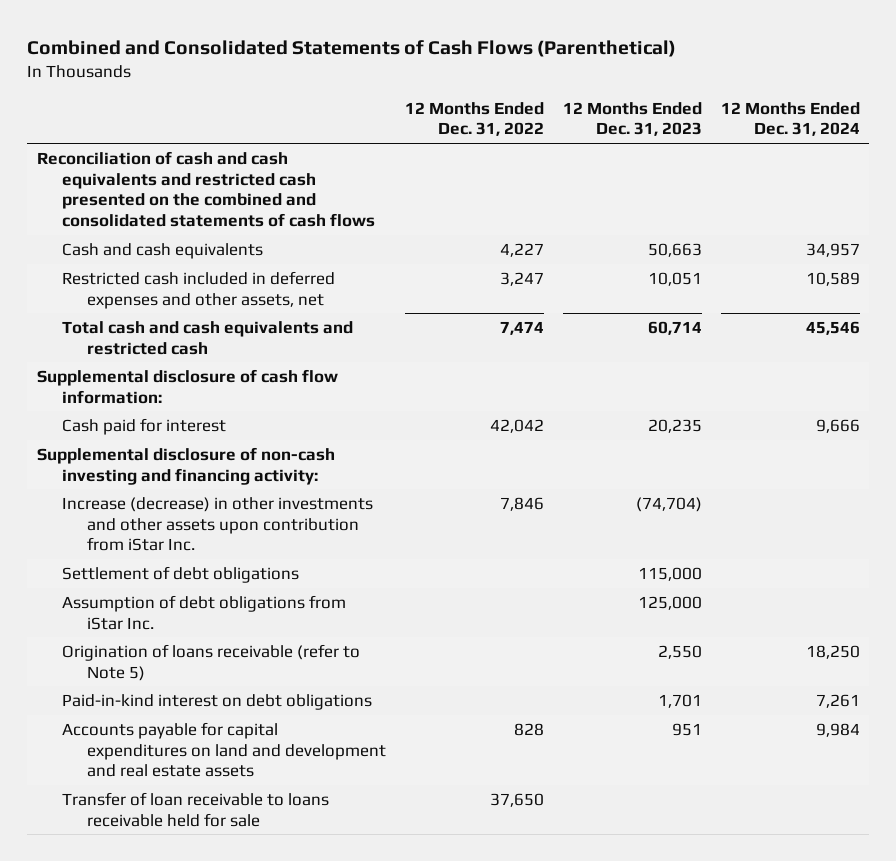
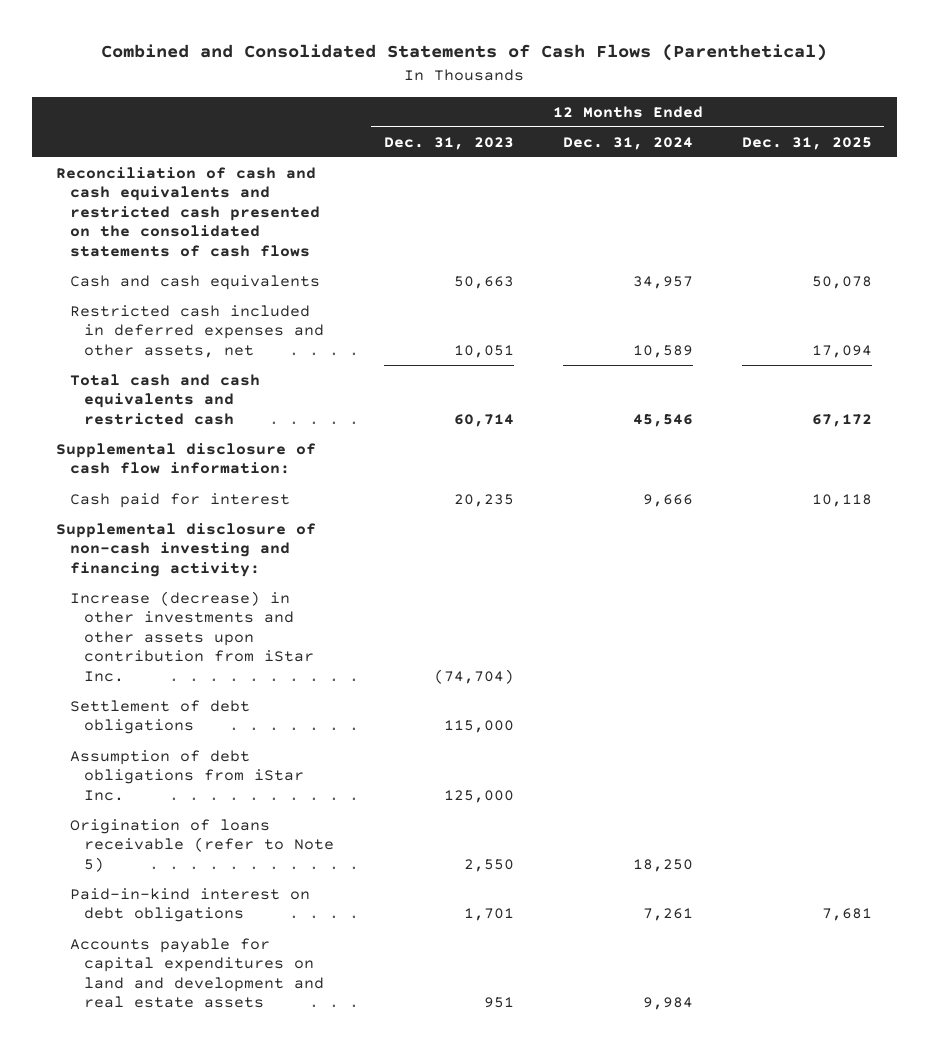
[404,101,544,137] 12 Months Ended Dec. 31, 2022 -> none
none -> [742,136,873,150] Dec. 31, 2025
[36,151,375,227] Reconciliation of cash and cash equivalents and restricted cash presented on the combined and consolidated statements of cash flows -> [56,167,321,257] Reconciliation of cash and cash equivalents and restricted cash presented on the consolidated statements of cash flows
[61,792,329,827] Transfer of loan receivable to loans receivable held for sale -> none

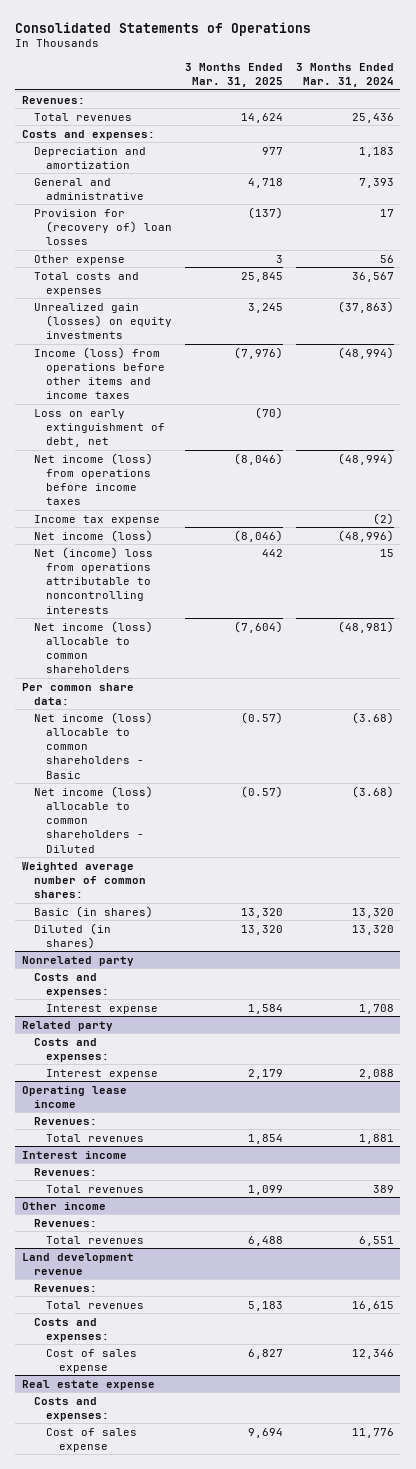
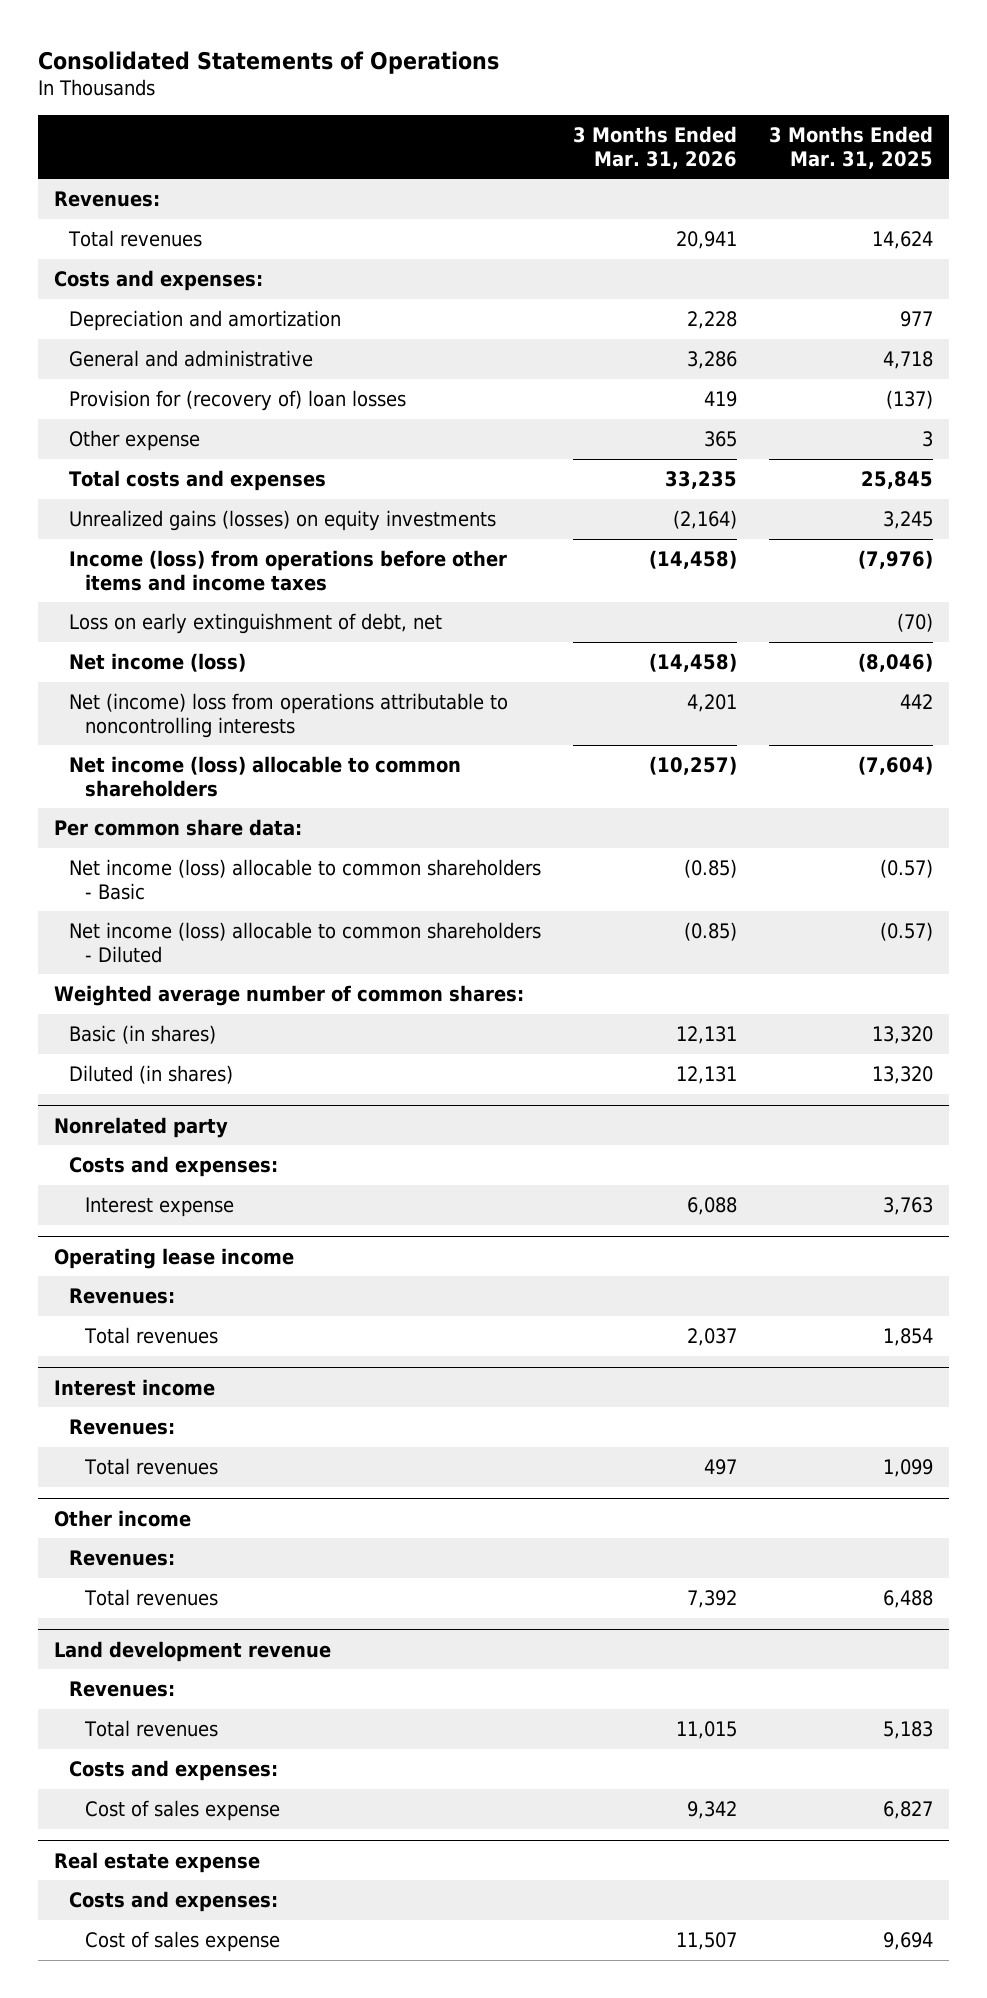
[296,63,395,88] 3 Months Ended Mar. 31, 2024 -> none
none -> [573,126,738,169] 3 Months Ended Mar. 31, 2026
[34,302,173,340] Unrealized gain (losses) on equity investments -> [69,510,497,532] Unrealized gains (losses) on equity investments
[34,452,154,506] Net income (loss) from operations before income taxes -> none
[34,514,161,525] Income tax expense -> none
[21,1020,113,1031] Related party -> none
[34,1037,110,1062] Costs and expenses: -> none
[46,1068,159,1079] Interest expense -> none
[248,1003,284,1014] 1,584 -> [882,1197,933,1216] 3,763

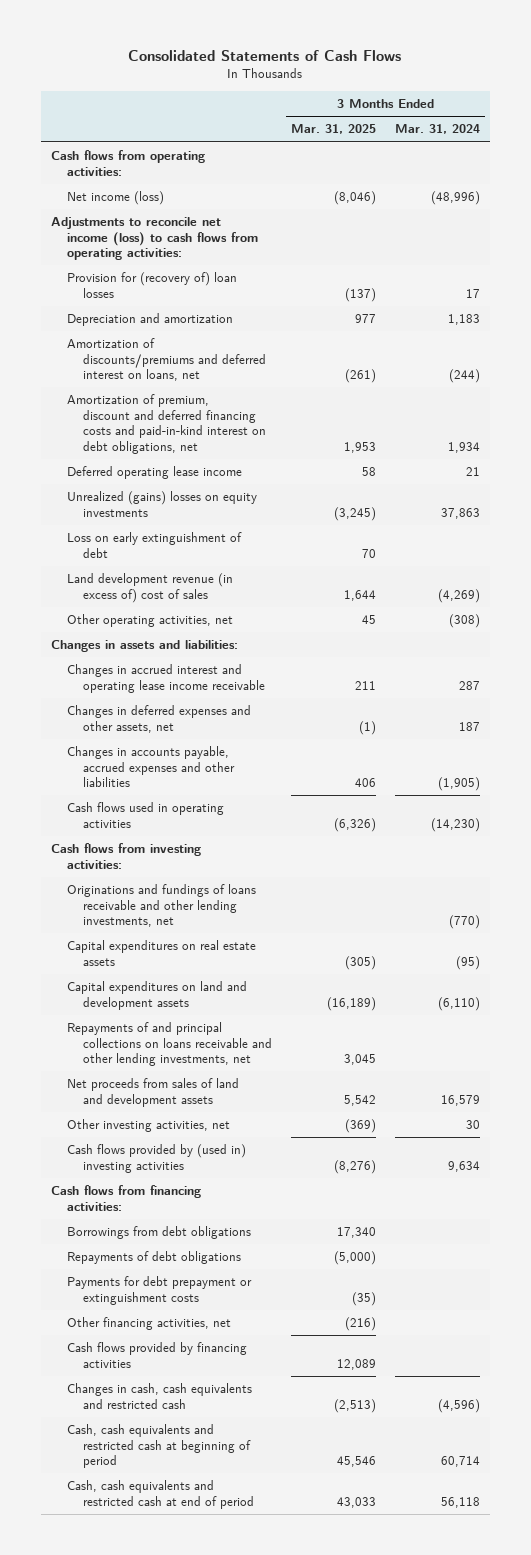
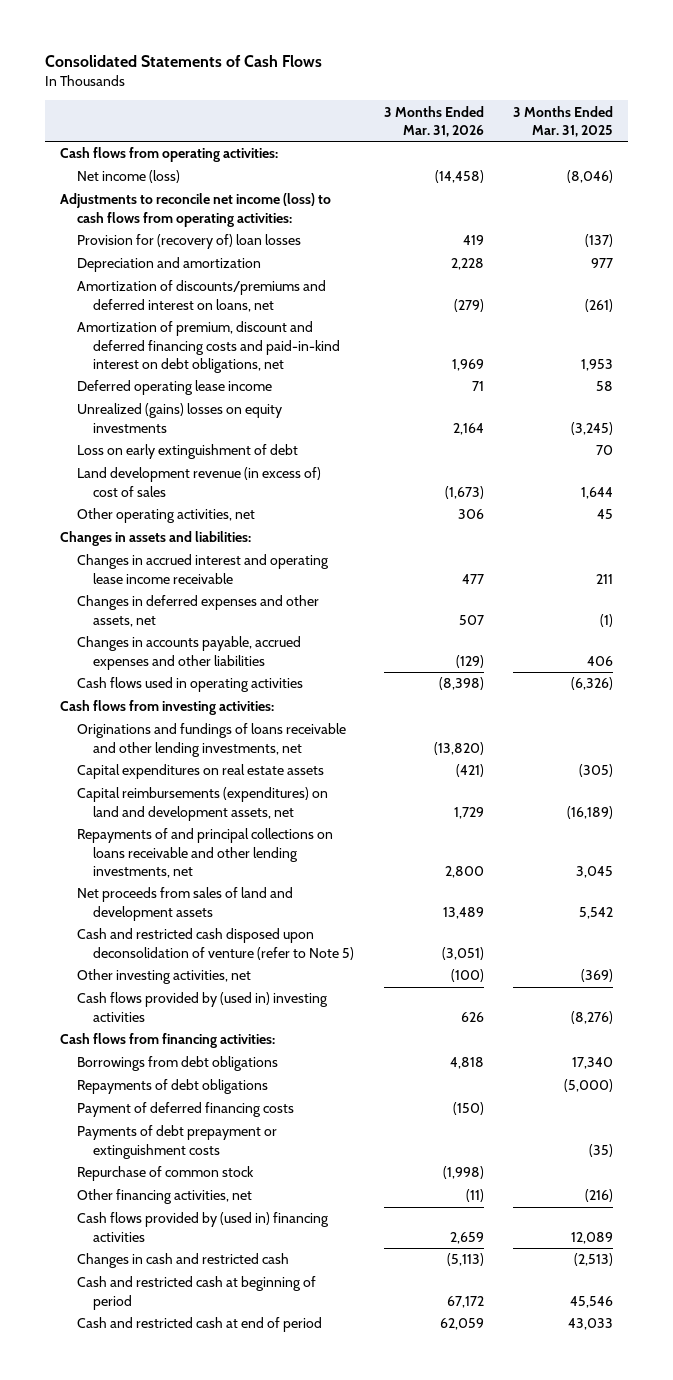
[395,124,481,135] Mar. 31, 2024 -> none
none -> [383,105,484,137] 3 Months Ended Mar. 31, 2026
[66,981,247,1010] Capital expenditures on land and development assets -> [76,787,328,821] Capital reimbursements (expenditures) on land and development assets, net
none -> [76,928,355,960] Cash and restricted cash disposed upon deconsolidation of venture (refer to Note 5)
none -> [76,1102,294,1118] Payment of deferred financing costs
[66,1276,252,1305] Payments for debt prepayment or extinguishment costs -> [76,1125,277,1159] Payments of debt prepayment or extinguishment costs
none -> [76,1166,254,1182] Repurchase of common stock
[66,1342,247,1368] Cash flows provided by financing activities -> [76,1212,329,1242] Cash flows provided by (used in) financing activities
[66,1383,252,1409] Changes in cash, cash equivalents and restricted cash -> [76,1253,289,1269] Changes in cash and restricted cash
[66,1424,251,1469] Cash, cash equivalents and restricted cash at beginning of period -> [76,1276,316,1310] Cash and restricted cash at beginning of period
[66,1480,254,1509] Cash, cash equivalents and restricted cash at end of period -> [76,1317,322,1333] Cash and restricted cash at end of period

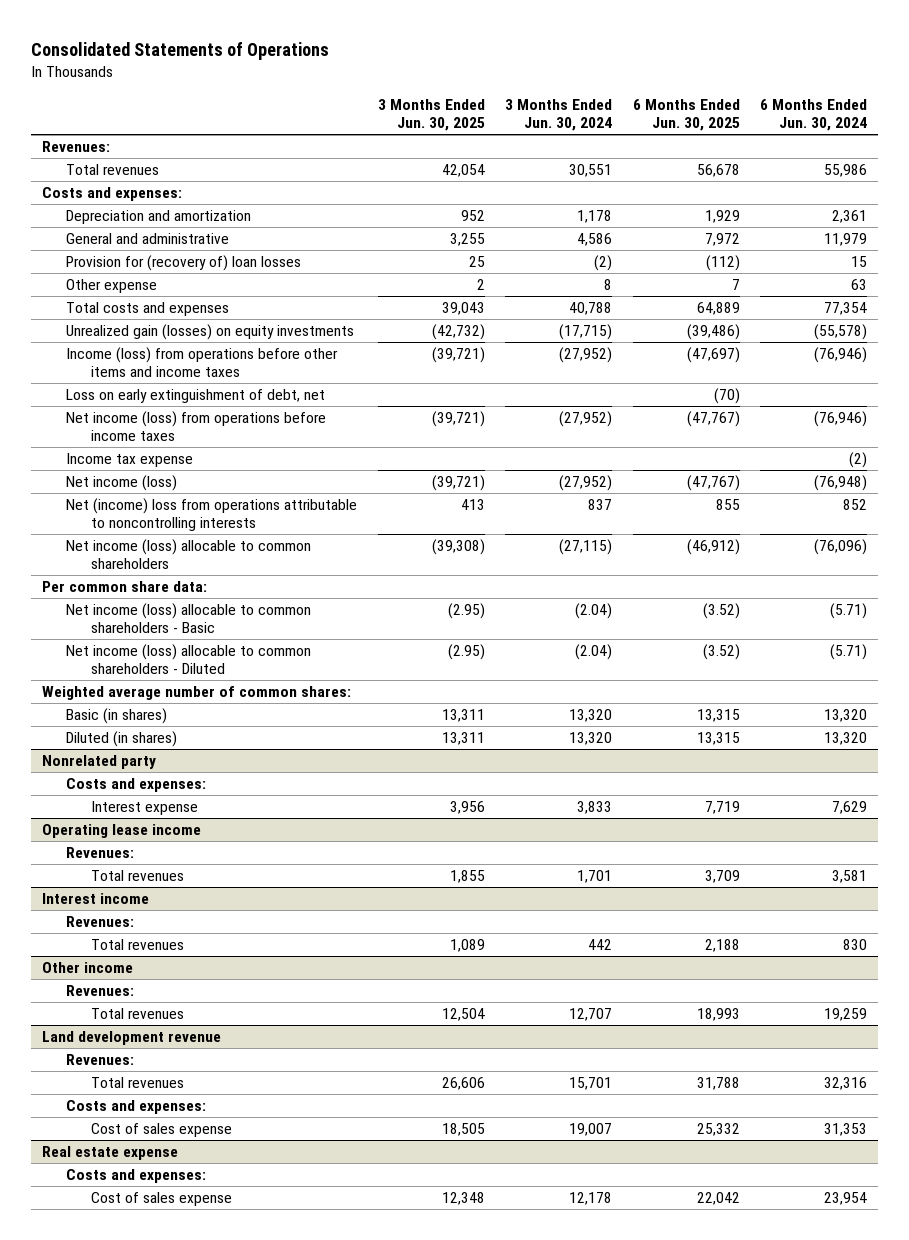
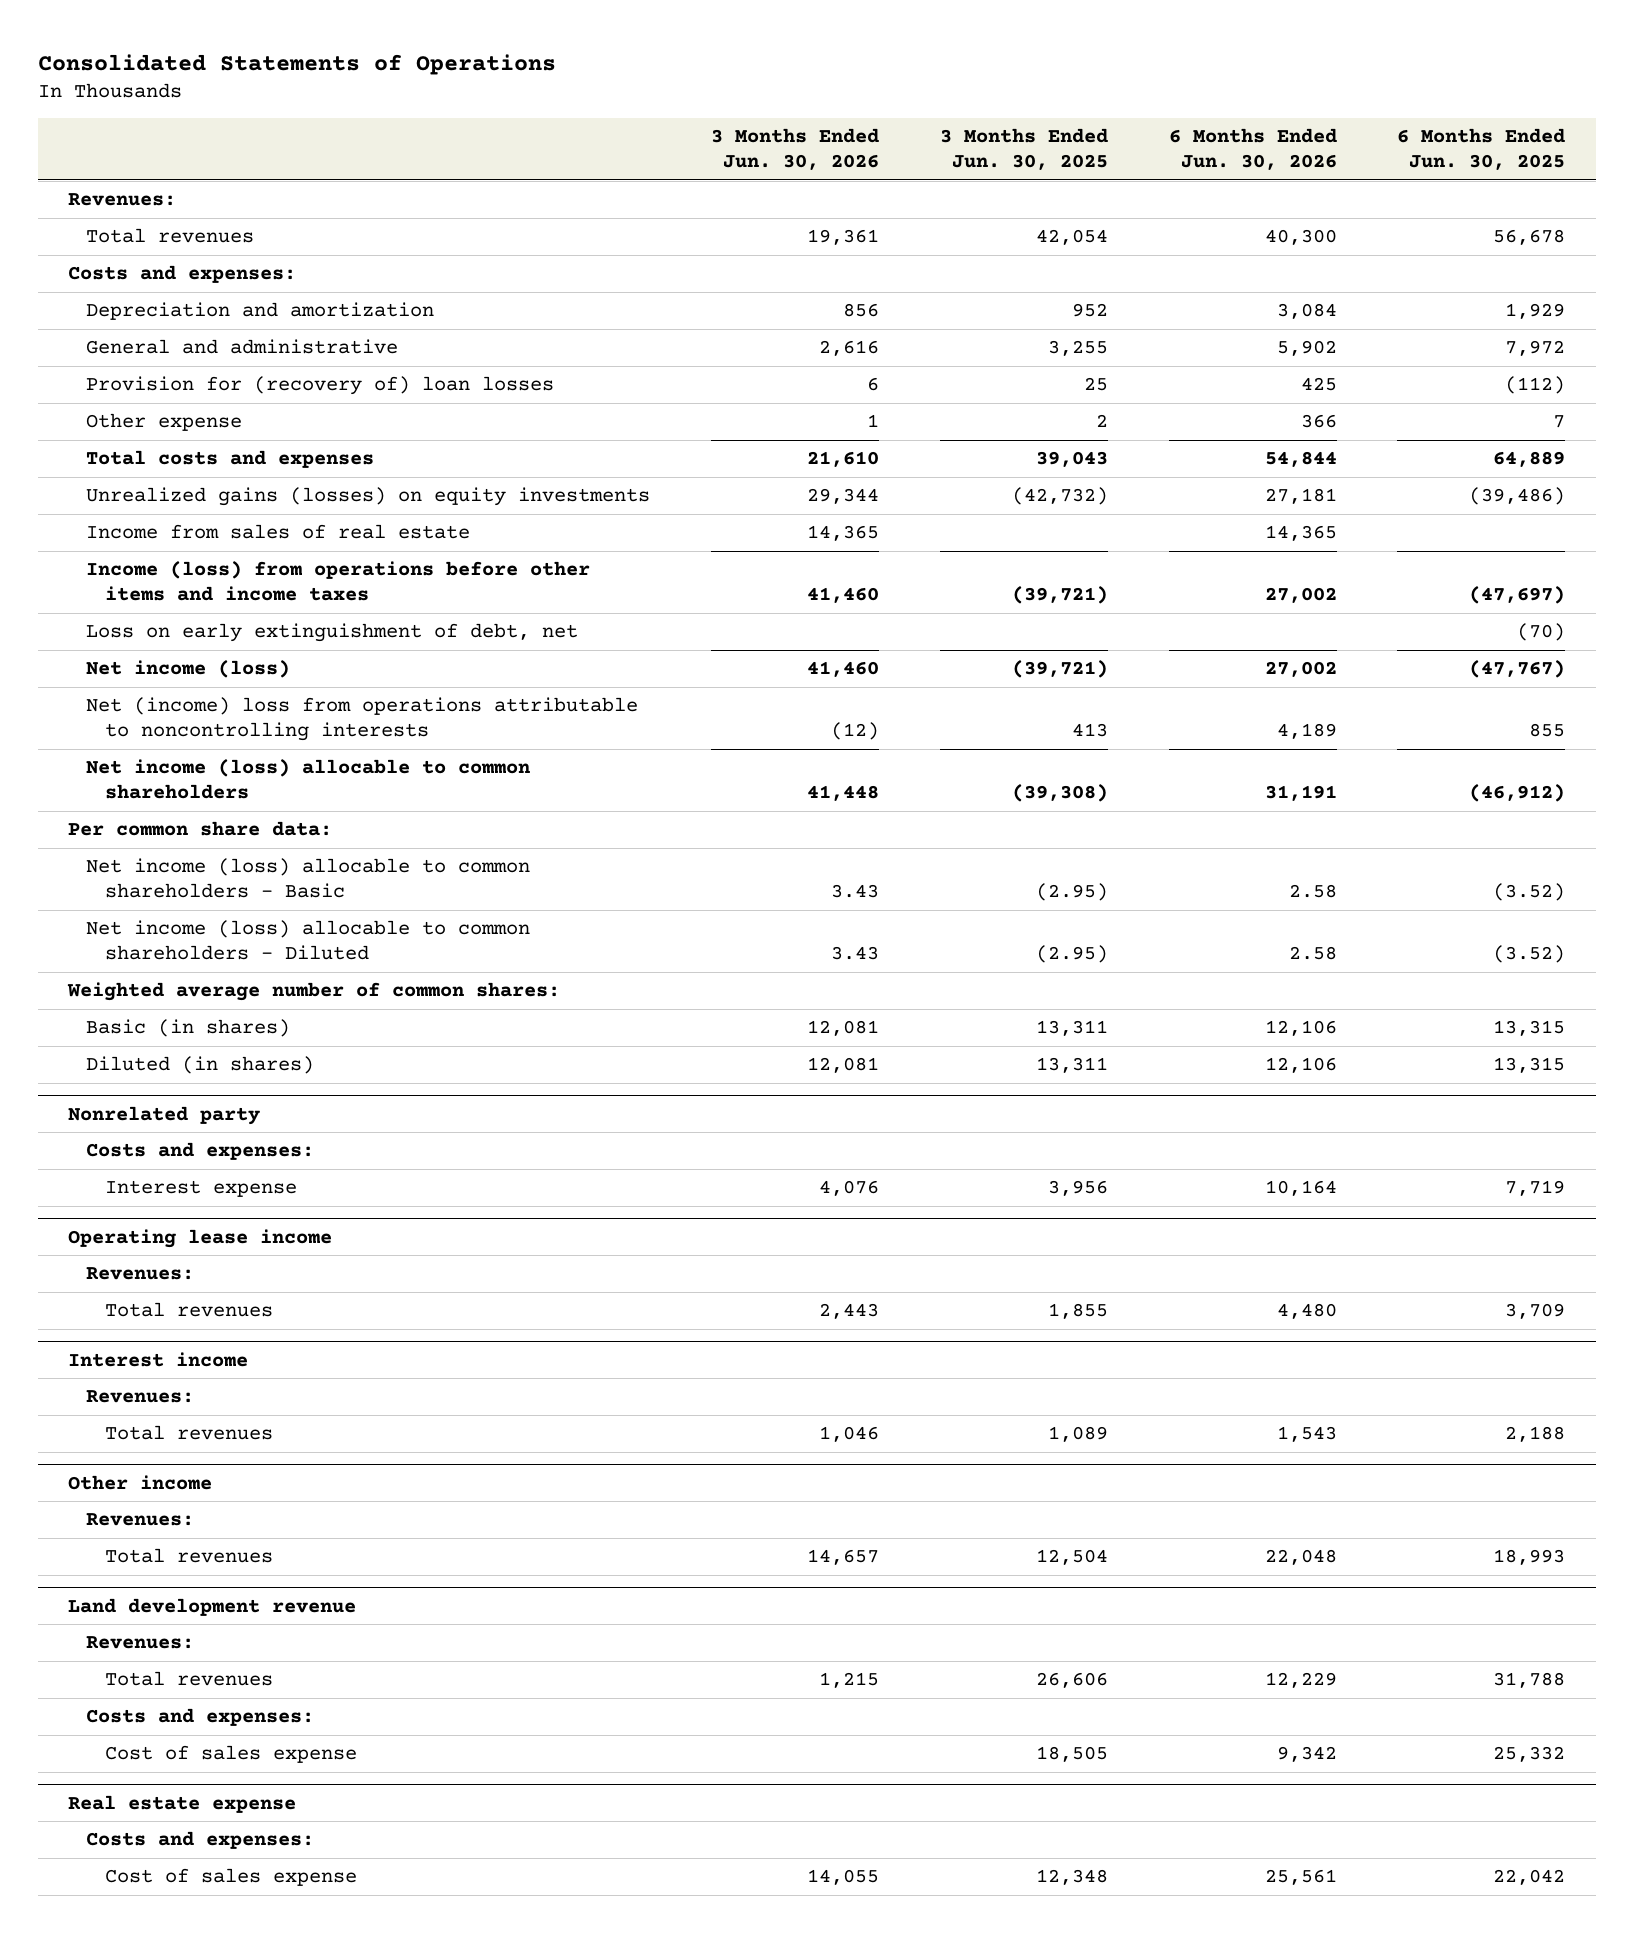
[505,98,613,132] 3 Months Ended Jun. 30, 2024 -> none
[760,98,868,132] 6 Months Ended Jun. 30, 2024 -> none
none -> [711,128,880,171] 3 Months Ended Jun. 30, 2026
none -> [1168,128,1337,171] 6 Months Ended Jun. 30, 2026
[66,324,355,341] Unrealized gain (losses) on equity investments -> [86,487,651,507] Unrealized gains (losses) on equity investments
none -> [86,524,471,540] Income from sales of real estate
[66,411,327,442] Net income (loss) from operations before income taxes -> none
[66,453,194,468] Income tax expense -> none

